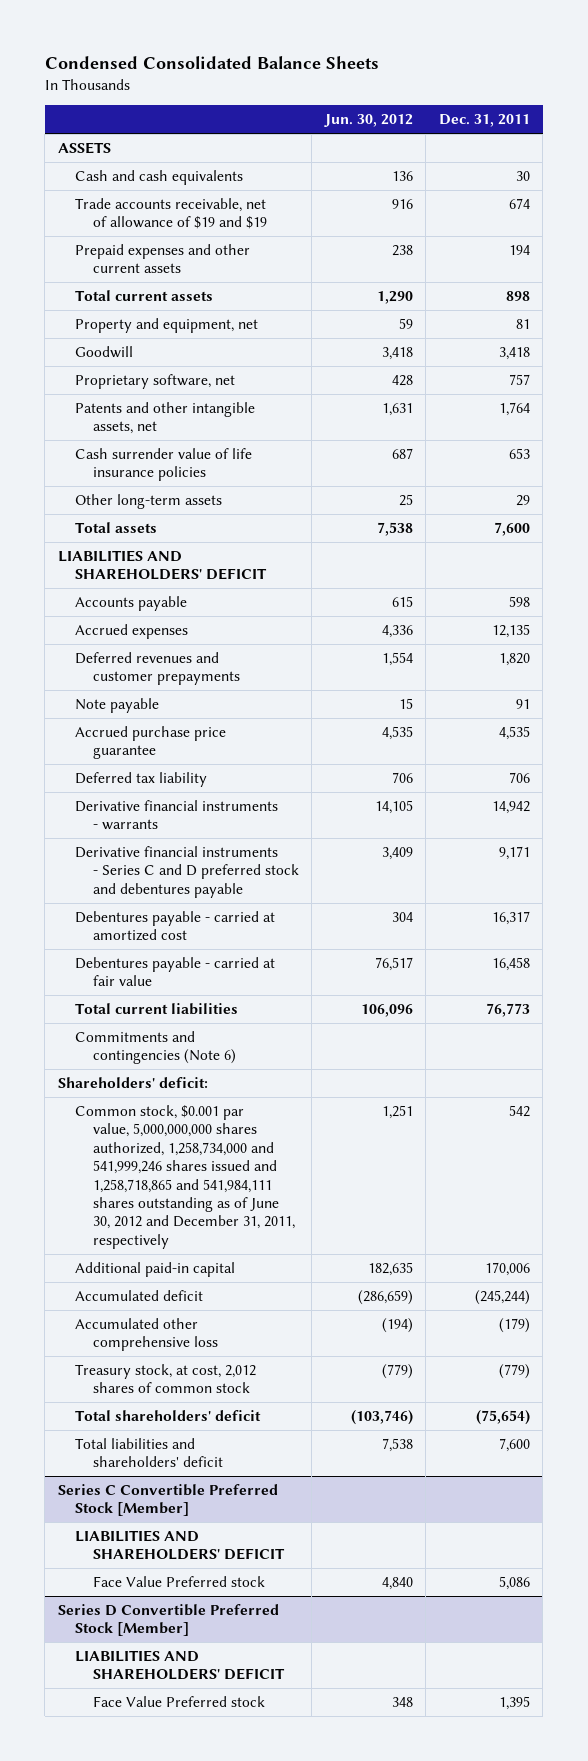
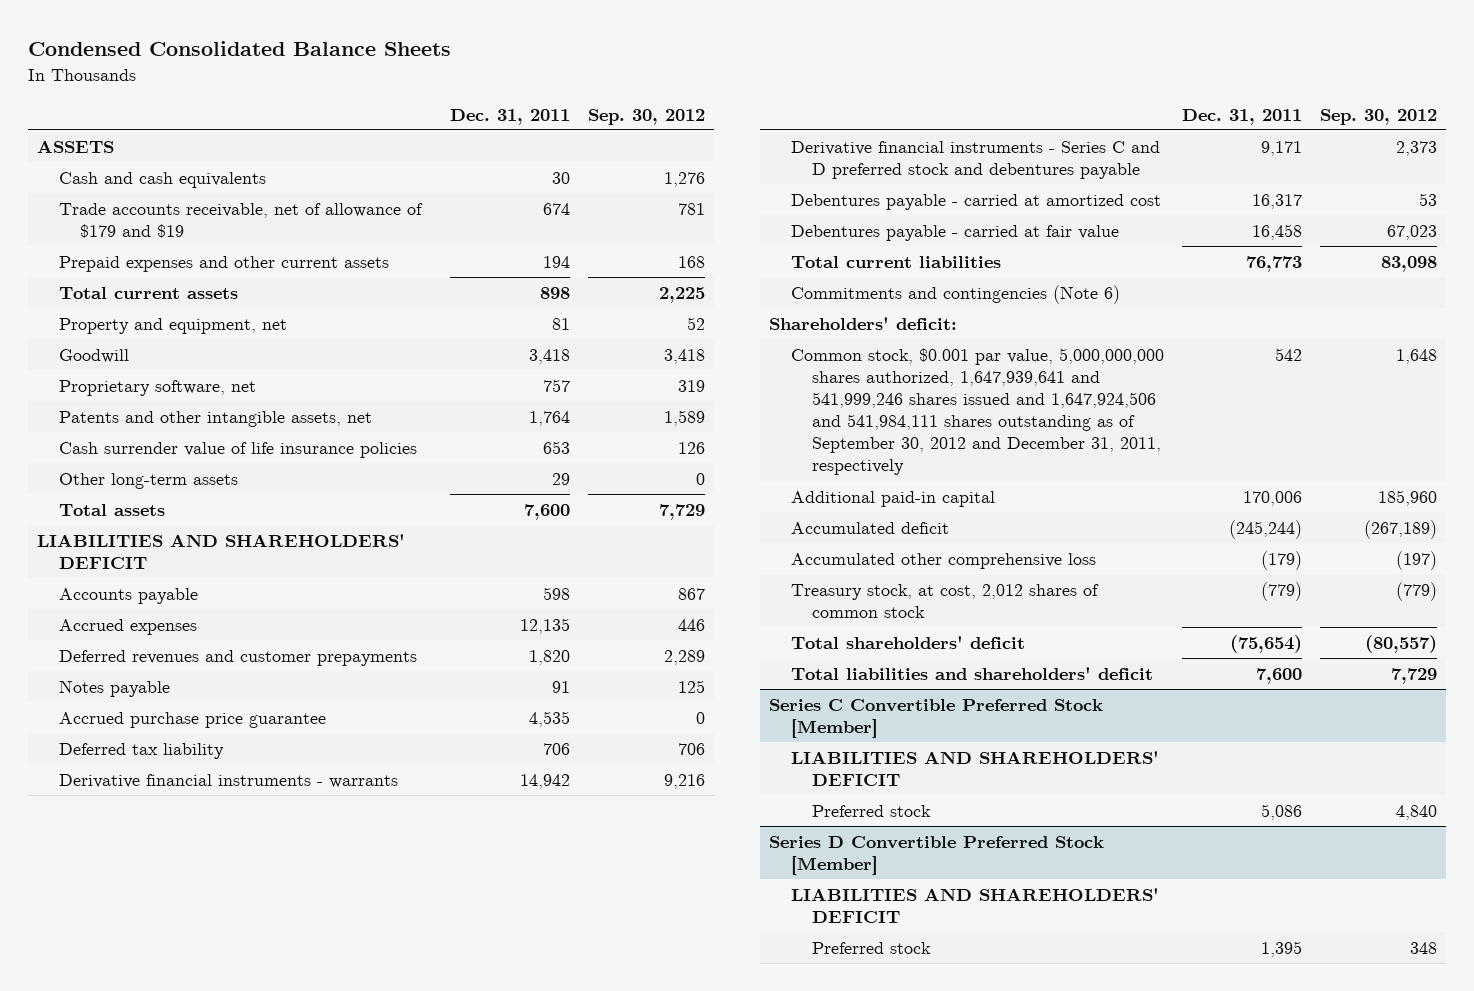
[323,114,413,128] Jun. 30, 2012 -> none
none -> [588,108,706,125] Sep. 30, 2012
[75,198,267,230] Trade accounts receivable, net of allowance of $19 and $19 -> [58,202,423,238] Trade accounts receivable, net of allowance of $179 and $19
[75,698,160,714] Note payable -> [58,679,170,697] Notes payable
[75,1105,295,1249] Common stock, $0.001 par value, 5,000,000,000 shares authorized, 1,258,734,000 and 541,999,246 shares issued and 1,258,718,865 and 541,984,111 shares outstanding as of June 30, 2012 and December 31, 2011, respectively -> [790,347,1164,476] Common stock, $0.001 par value, 5,000,000,000 shares authorized, 1,647,939,641 and 541,999,246 shares issued and 1,647,924,506 and 541,984,111 shares outstanding as of September 30, 2012 and December 31, 2011, respectively
[92,1576,265,1588] Face Value Preferred stock -> [812,804,932,817] Preferred stock
[92,1696,265,1708] Face Value Preferred stock -> [812,941,932,954] Preferred stock

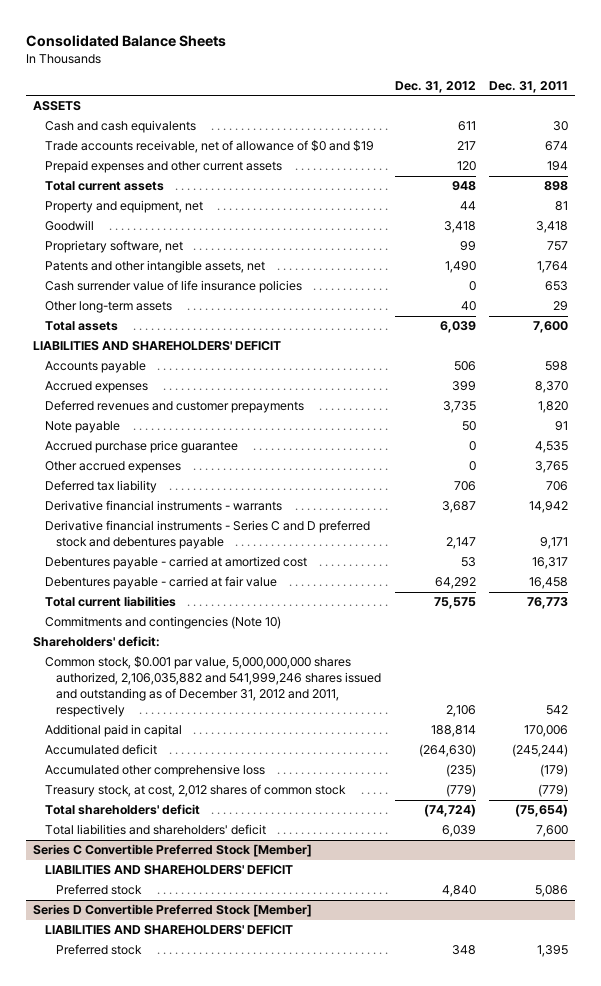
[28,41,452,57] Condensed Consolidated Balance Sheets -> [25,34,226,47] Consolidated Balance Sheets
[588,108,706,125] Sep. 30, 2012 -> none
none -> [394,80,476,93] Dec. 31, 2012
[58,202,423,238] Trade accounts receivable, net of allowance of $179 and $19 -> [44,140,374,154] Trade accounts receivable, net of allowance of $0 and $19
[520,617,571,634] 12,135 -> [535,381,569,394] 8,370
[58,679,170,697] Notes payable -> [44,421,120,434] Note payable
none -> [44,461,181,474] Other accrued expenses
[790,284,1120,304] Commitments and contingencies (Note 6) -> [44,616,281,630] Commitments and contingencies (Note 10)
[790,347,1164,476] Common stock, $0.001 par value, 5,000,000,000 shares authorized, 1,647,939,641 and 541,999,246 shares issued and 1,647,924,506 and 541,984,111 shares outstanding as of September 30, 2012 and December 31, 2011, respectively -> [44,656,382,718] Common stock, $0.001 par value, 5,000,000,000 shares authorized, 2,106,035,882 and 541,999,246 shares issued and outstanding as of December 31, 2012 and 2011, respectively
[790,490,995,507] Additional paid-in capital -> [44,724,182,738] Additional paid in capital

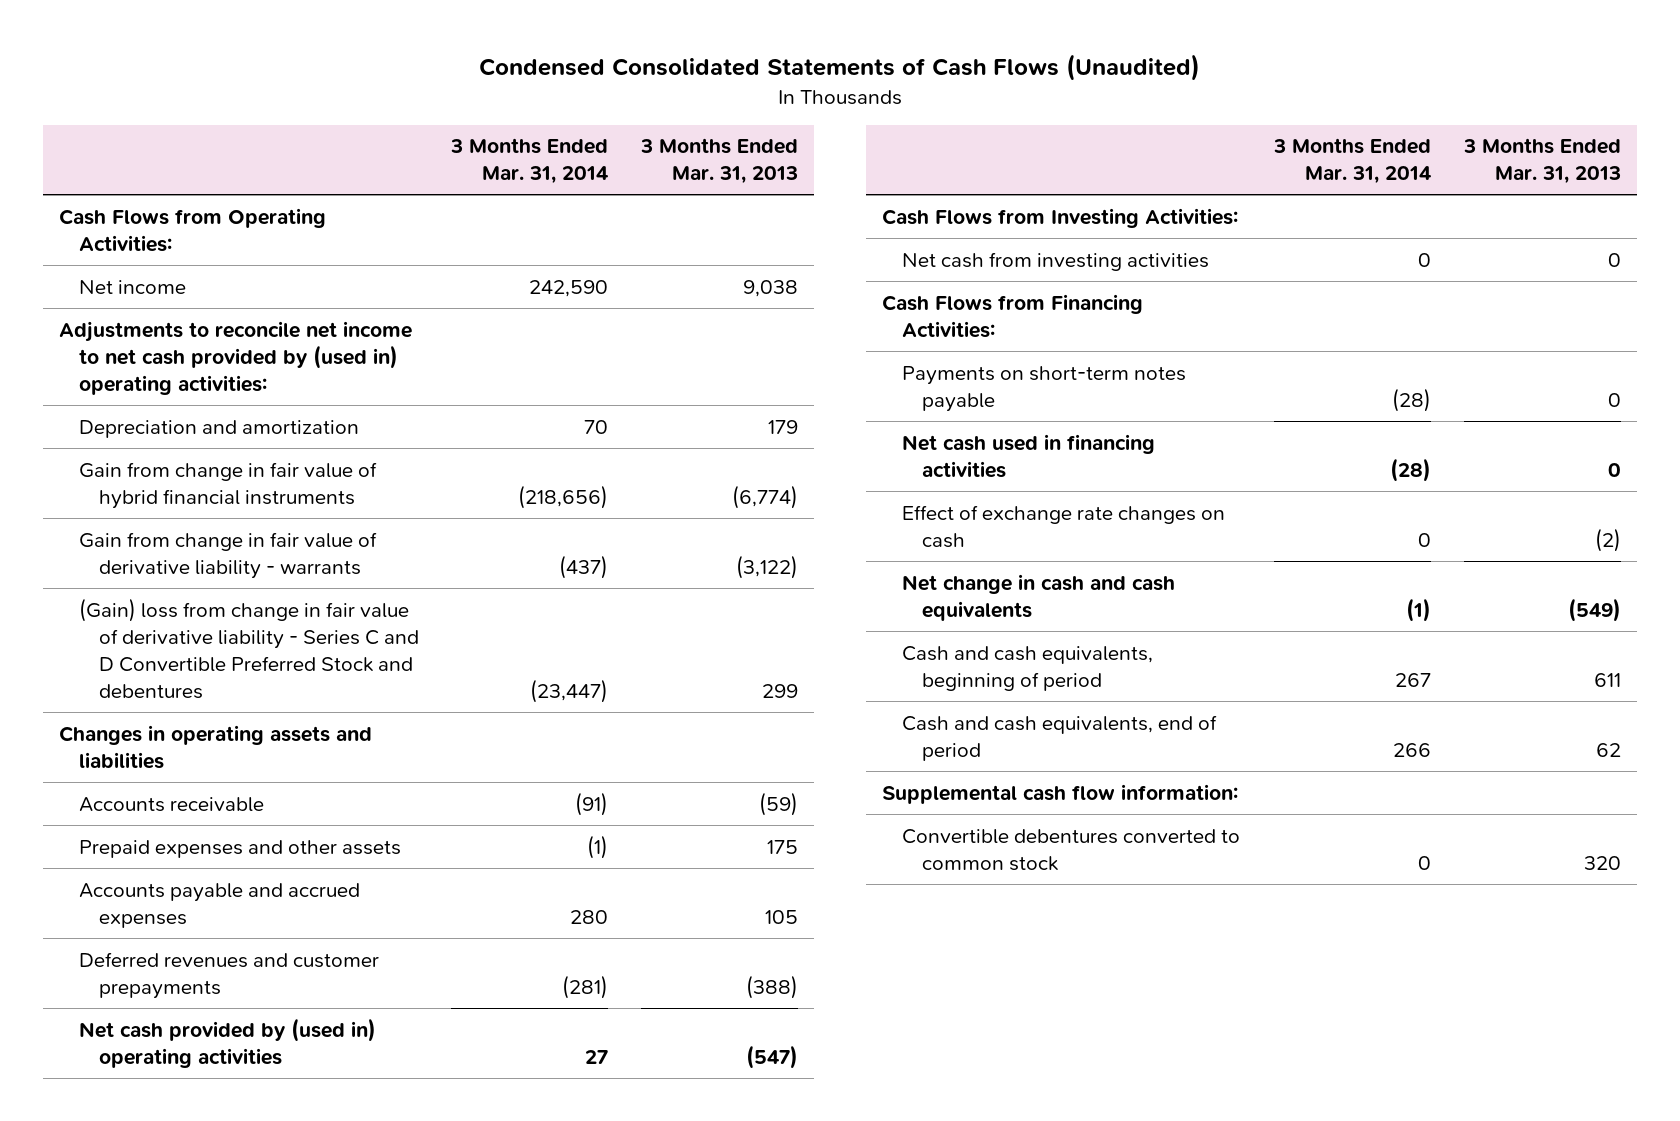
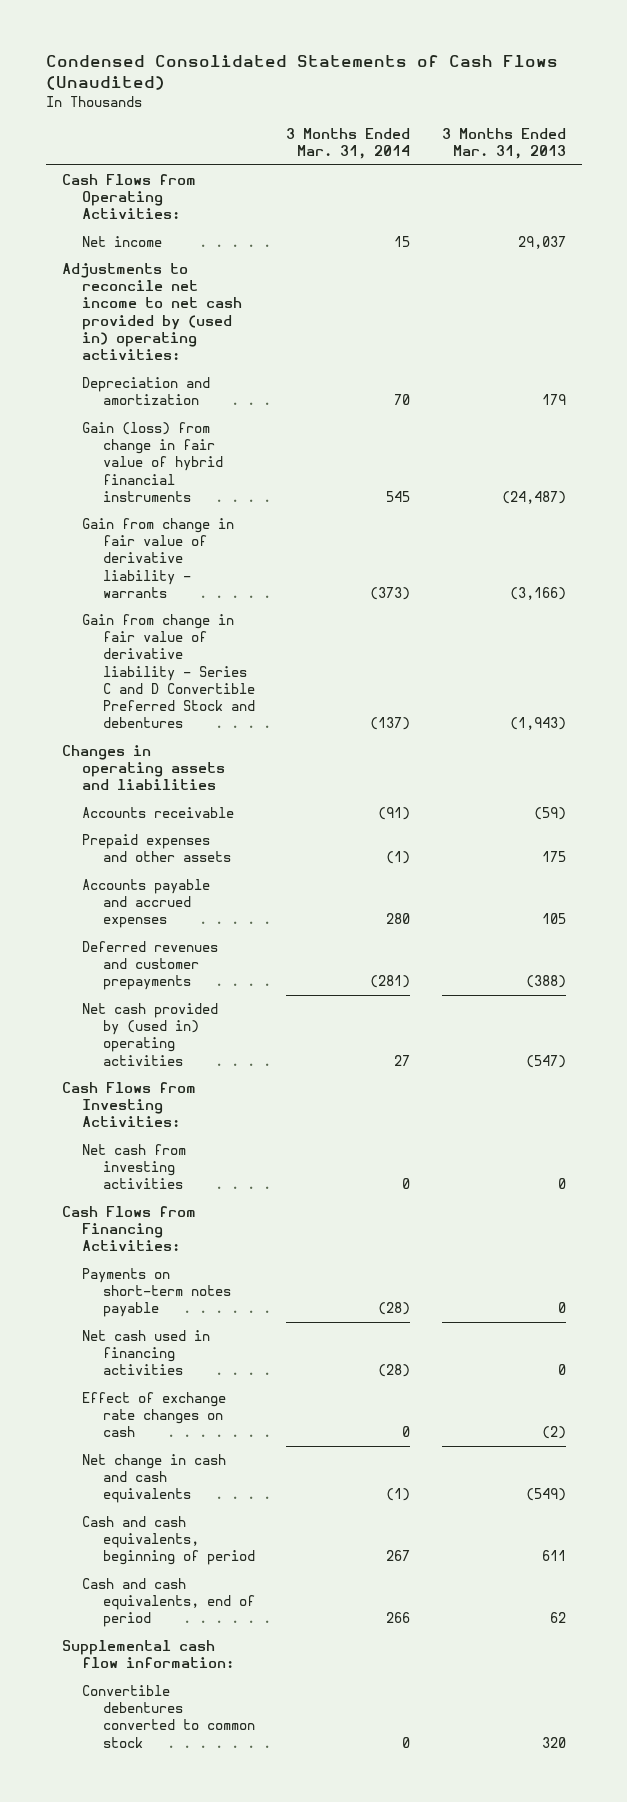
[529,279,609,297] 242,590 -> [394,235,411,247] 15
[742,279,798,297] 9,038 -> [517,235,566,249] 29,037
[79,461,378,509] Gain from change in fair value of hybrid financial instruments -> [82,421,223,502] Gain (loss) from change in fair value of hybrid financial instruments
[518,484,609,509] (218,656) -> [386,490,411,502] 545
[731,484,798,509] (6,774) -> [501,490,566,504] (24,487)
[559,554,609,579] (437) -> [370,586,411,600] (373)
[735,554,798,579] (3,122) -> [509,586,566,600] (3,166)
[79,597,420,699] (Gain) loss from change in fair value of derivative liability - Series C and D Convertible Preferred Stock and debentures -> [82,613,255,729] Gain from change in fair value of derivative liability - Series C and D Convertible Preferred Stock and debentures
[530,678,609,703] (23,447) -> [370,717,411,731] (137)
[761,683,798,698] 299 -> [509,717,566,731] (1,943)

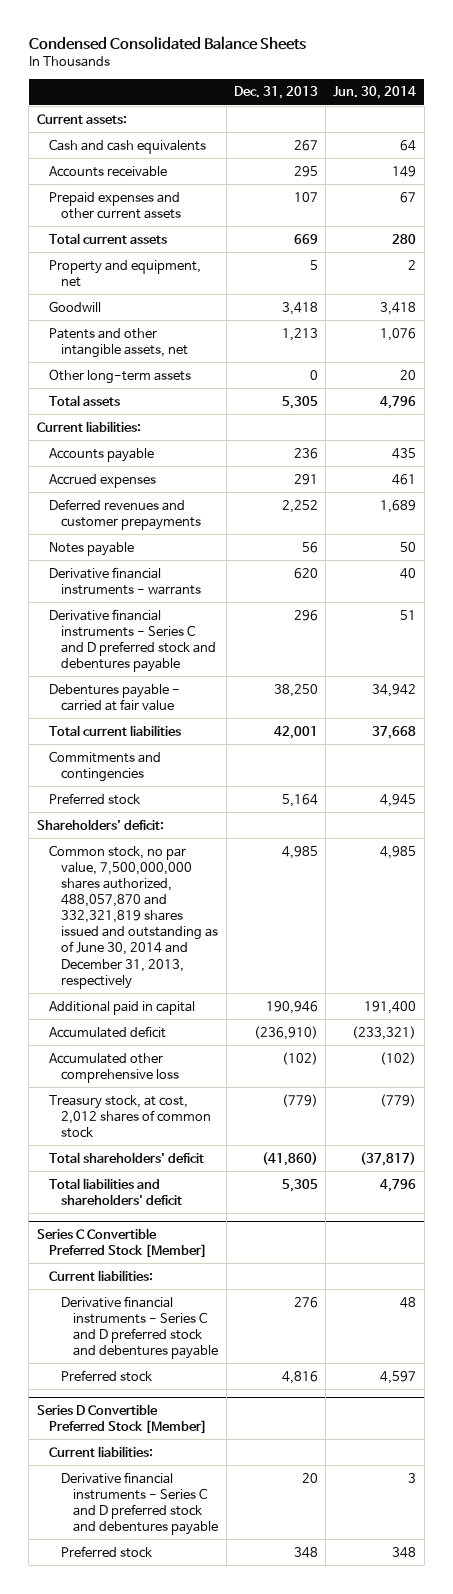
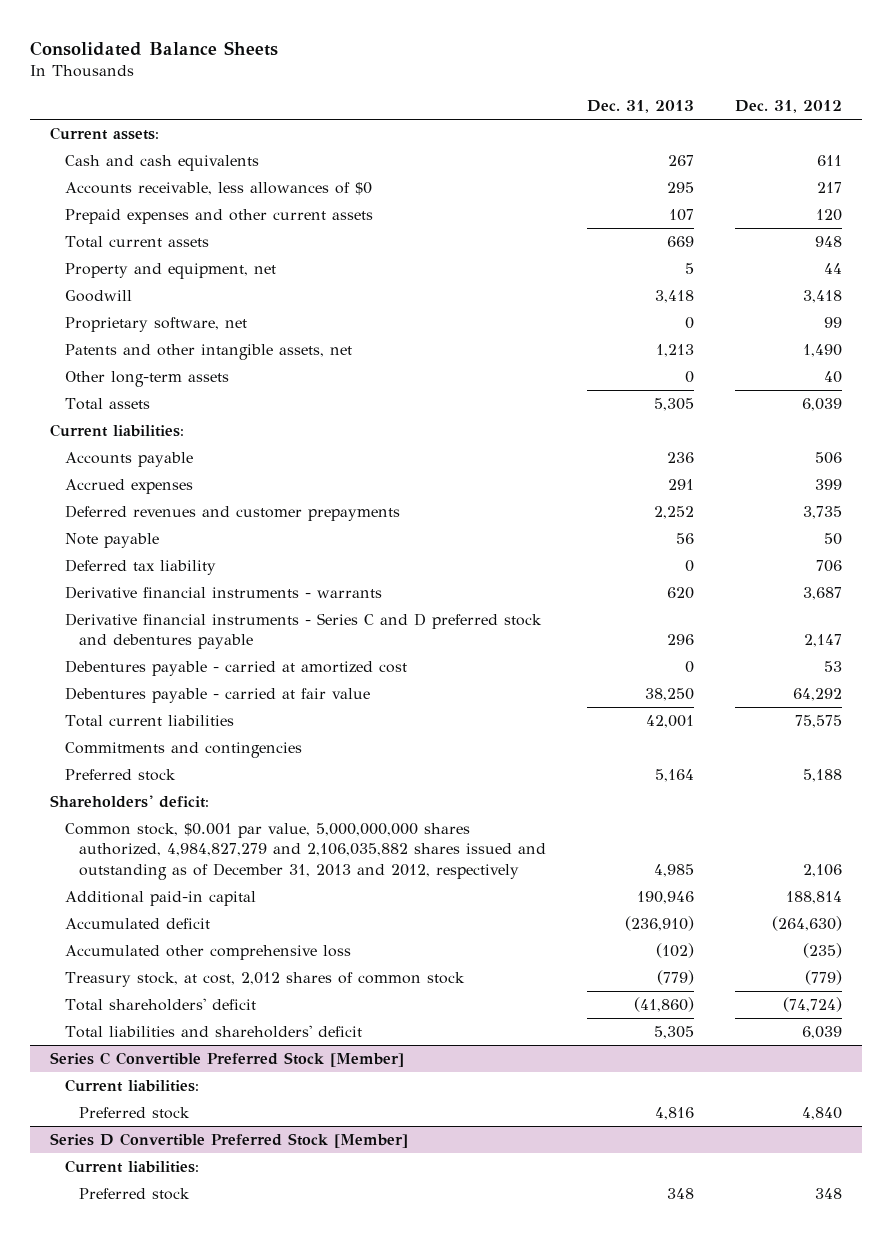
[28,35,306,50] Condensed Consolidated Balance Sheets -> [29,40,278,56] Consolidated Balance Sheets
[333,86,417,100] Jun. 30, 2014 -> none
none -> [734,100,842,114] Dec. 31, 2012
[48,165,167,177] Accounts receivable -> [64,181,372,195] Accounts receivable, less allowances of $0
none -> [64,316,247,332] Proprietary software, net
[48,541,134,556] Notes payable -> [64,532,159,548] Note payable
none -> [64,558,216,575] Deferred tax liability
none -> [64,659,407,676] Debentures payable - carried at amortized cost
[48,844,219,989] Common stock, no par value, 7,500,000,000 shares authorized, 488,057,870 and 332,321,819 shares issued and outstanding as of June 30, 2014 and December 31, 2013, respectively -> [64,822,546,880] Common stock, $0.001 par value, 5,000,000,000 shares authorized, 4,984,827,279 and 2,106,035,882 shares issued and outstanding as of December 31, 2013 and 2012, respectively
[48,1000,195,1015] Additional paid in capital -> [64,890,256,906] Additional paid-in capital
[61,1295,219,1359] Derivative financial instruments - Series C and D preferred stock and debentures payable -> none
[61,1471,219,1535] Derivative financial instruments - Series C and D preferred stock and debentures payable -> none

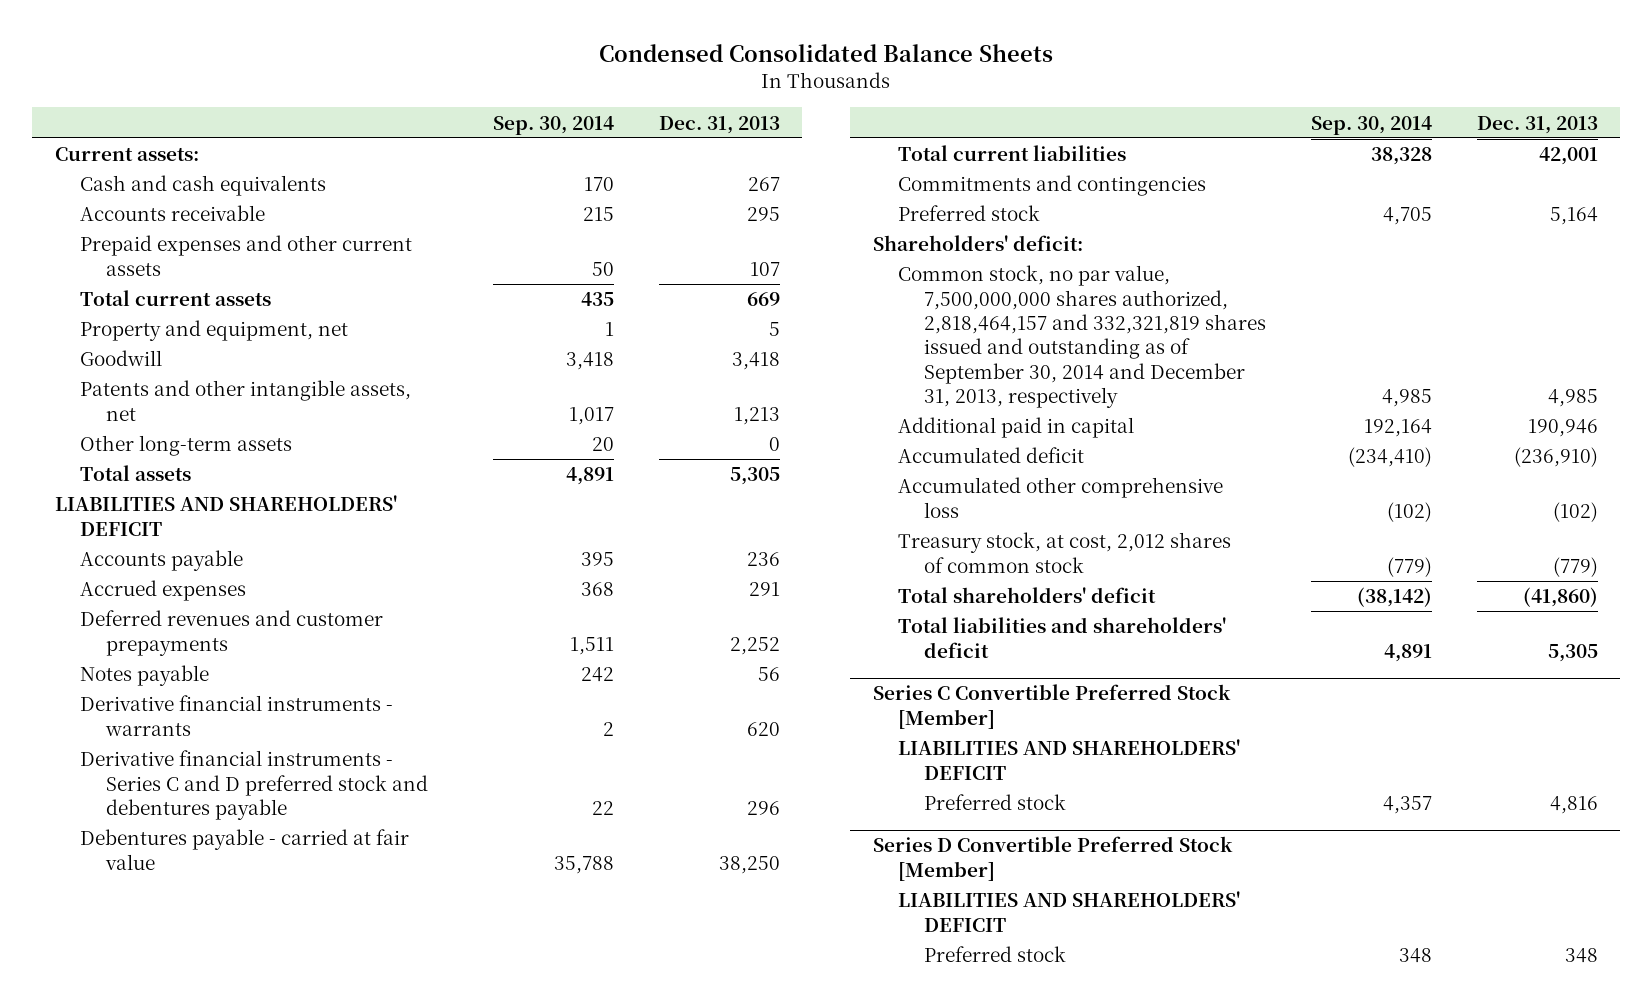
[29,40,278,56] Consolidated Balance Sheets -> [599,44,1054,63] Condensed Consolidated Balance Sheets
[734,100,842,114] Dec. 31, 2012 -> none
none -> [492,115,614,135] Sep. 30, 2014
[64,181,372,195] Accounts receivable, less allowances of $0 -> [80,205,266,222] Accounts receivable
[64,316,247,332] Proprietary software, net -> none
[50,423,185,437] Current liabilities: -> none
none -> [54,495,397,536] LIABILITIES AND SHAREHOLDERS' DEFICIT
[64,558,216,575] Deferred tax liability -> none
[64,532,159,548] Note payable -> [80,665,210,687] Notes payable
[64,659,407,676] Debentures payable - carried at amortized cost -> none
[64,822,546,880] Common stock, $0.001 par value, 5,000,000,000 shares authorized, 4,984,827,279 and 2,106,035,882 shares issued and outstanding as of December 31, 2013 and 2012, respectively -> [898,265,1266,409] Common stock, no par value, 7,500,000,000 shares authorized, 2,818,464,157 and 332,321,819 shares issued and outstanding as of September 30, 2014 and December 31, 2013, respectively
[64,890,256,906] Additional paid-in capital -> [898,417,1135,439] Additional paid in capital
[64,1078,199,1092] Current liabilities: -> none
none -> [898,739,1241,780] LIABILITIES AND SHAREHOLDERS' DEFICIT
[64,1159,199,1173] Current liabilities: -> none
none -> [898,891,1241,932] LIABILITIES AND SHAREHOLDERS' DEFICIT

